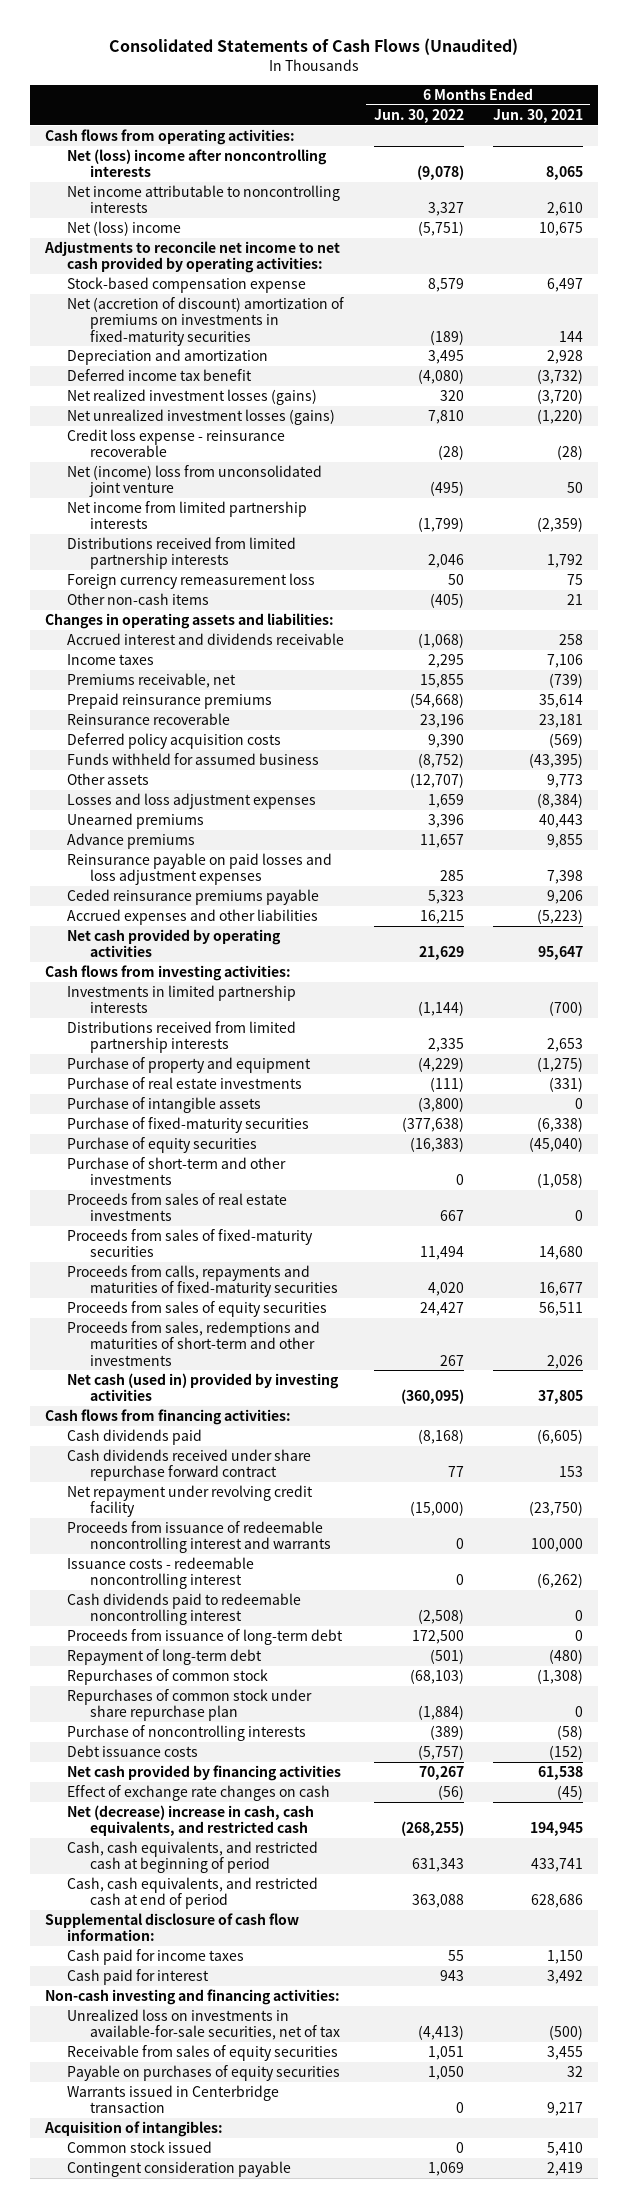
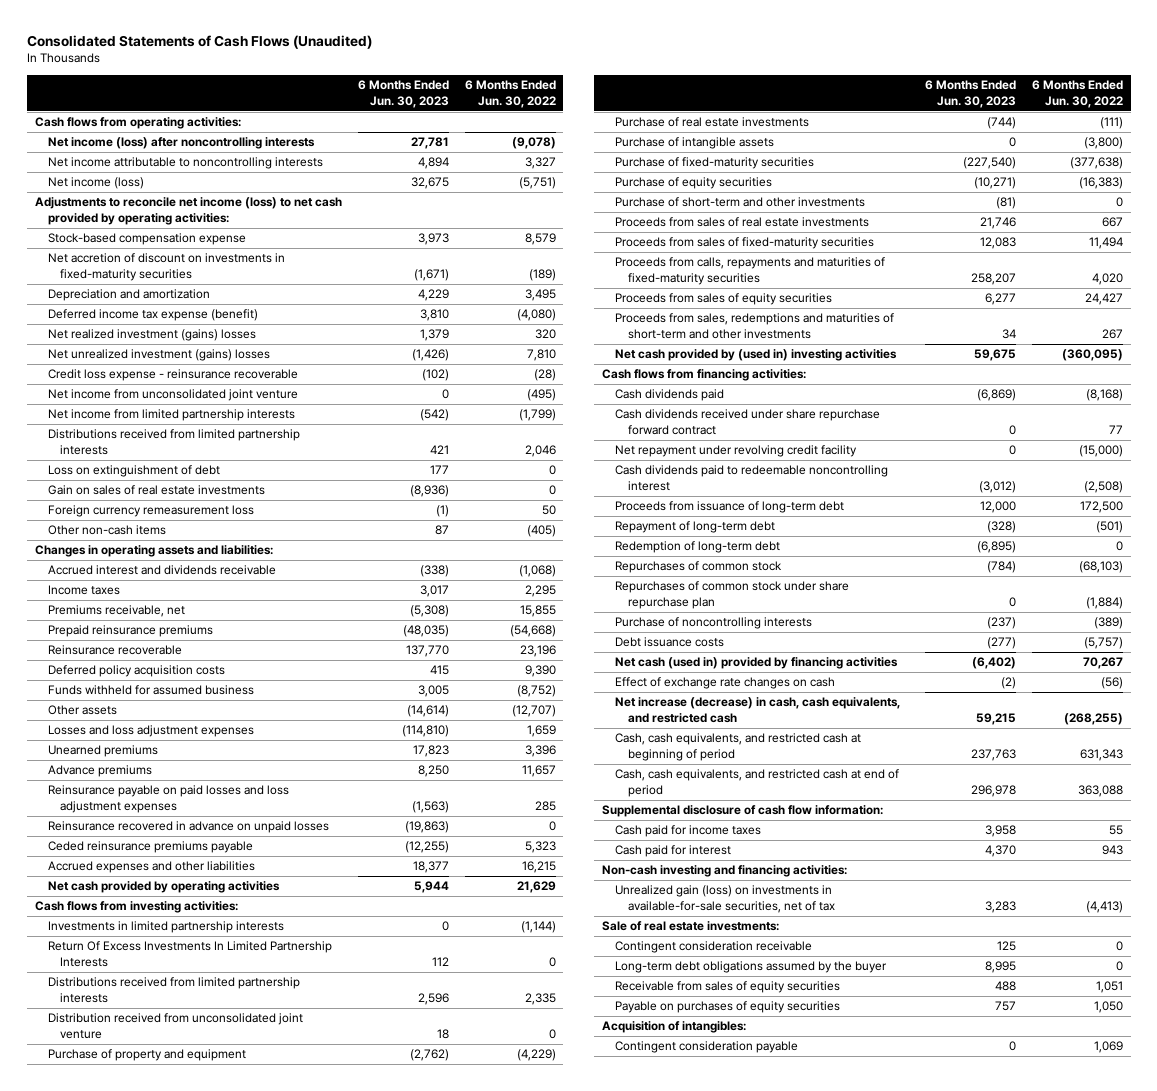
[493,108,584,123] Jun. 30, 2021 -> none
none -> [357,80,449,109] 6 Months Ended Jun. 30, 2023
[67,149,328,178] Net (loss) income after noncontrolling interests -> [47,137,315,150] Net income (loss) after noncontrolling interests
[67,221,182,237] Net (loss) income -> [47,177,144,190] Net income (loss)
[43,241,340,274] Adjustments to reconcile net income to net cash provided by operating activities: -> [34,197,342,226] Adjustments to reconcile net income (loss) to net cash provided by operating activities:
[67,297,345,346] Net (accretion of discount) amortization of premiums on investments in fixed-maturity securities -> [47,253,285,282] Net accretion of discount on investments in fixed-maturity securities
[67,369,253,382] Deferred income tax benefit -> [47,309,258,322] Deferred income tax expense (benefit)
[67,389,318,406] Net realized investment losses (gains) -> [47,329,256,342] Net realized investment (gains) losses
[67,409,336,426] Net unrealized investment losses (gains) -> [47,349,270,362] Net unrealized investment (gains) losses
[67,465,323,498] Net (income) loss from unconsolidated joint venture -> [47,389,298,402] Net income from unconsolidated joint venture
none -> [47,465,220,478] Loss on extinguishment of debt
none -> [47,485,265,496] Gain on sales of real estate investments
none -> [47,821,329,834] Reinsurance recovered in advance on unpaid losses
none -> [47,941,332,968] Return Of Excess Investments In Limited Partnership Interests
none -> [47,1013,303,1040] Distribution received from unconsolidated joint venture
[67,1373,340,1402] Net cash (used in) provided by investing activities -> [614,349,897,362] Net cash provided by (used in) investing activities
[67,1521,331,1554] Proceeds from issuance of redeemable noncontrolling interest and warrants -> none
[67,1557,255,1590] Issuance costs - redeemable noncontrolling interest -> none
none -> [614,541,780,554] Redemption of long-term debt
[67,1765,342,1782] Net cash provided by financing activities -> [614,657,898,670] Net cash (used in) provided by financing activities
[67,1805,315,1837] Net (decrease) increase in cash, cash equivalents, and restricted cash -> [614,697,900,724] Net increase (decrease) in cash, cash equivalents, and restricted cash
[67,2009,340,2041] Unrealized loss on investments in available-for-sale securities, net of tax -> [614,885,835,914] Unrealized gain (loss) on investments in available-for-sale securities, net of tax
none -> [601,921,779,932] Sale of real estate investments:
none -> [614,941,812,954] Contingent consideration receivable
none -> [614,961,887,974] Long-term debt obligations assumed by the buyer
[67,2085,280,2114] Warrants issued in Centerbridge transaction -> none
[67,2141,213,2154] Common stock issued -> none

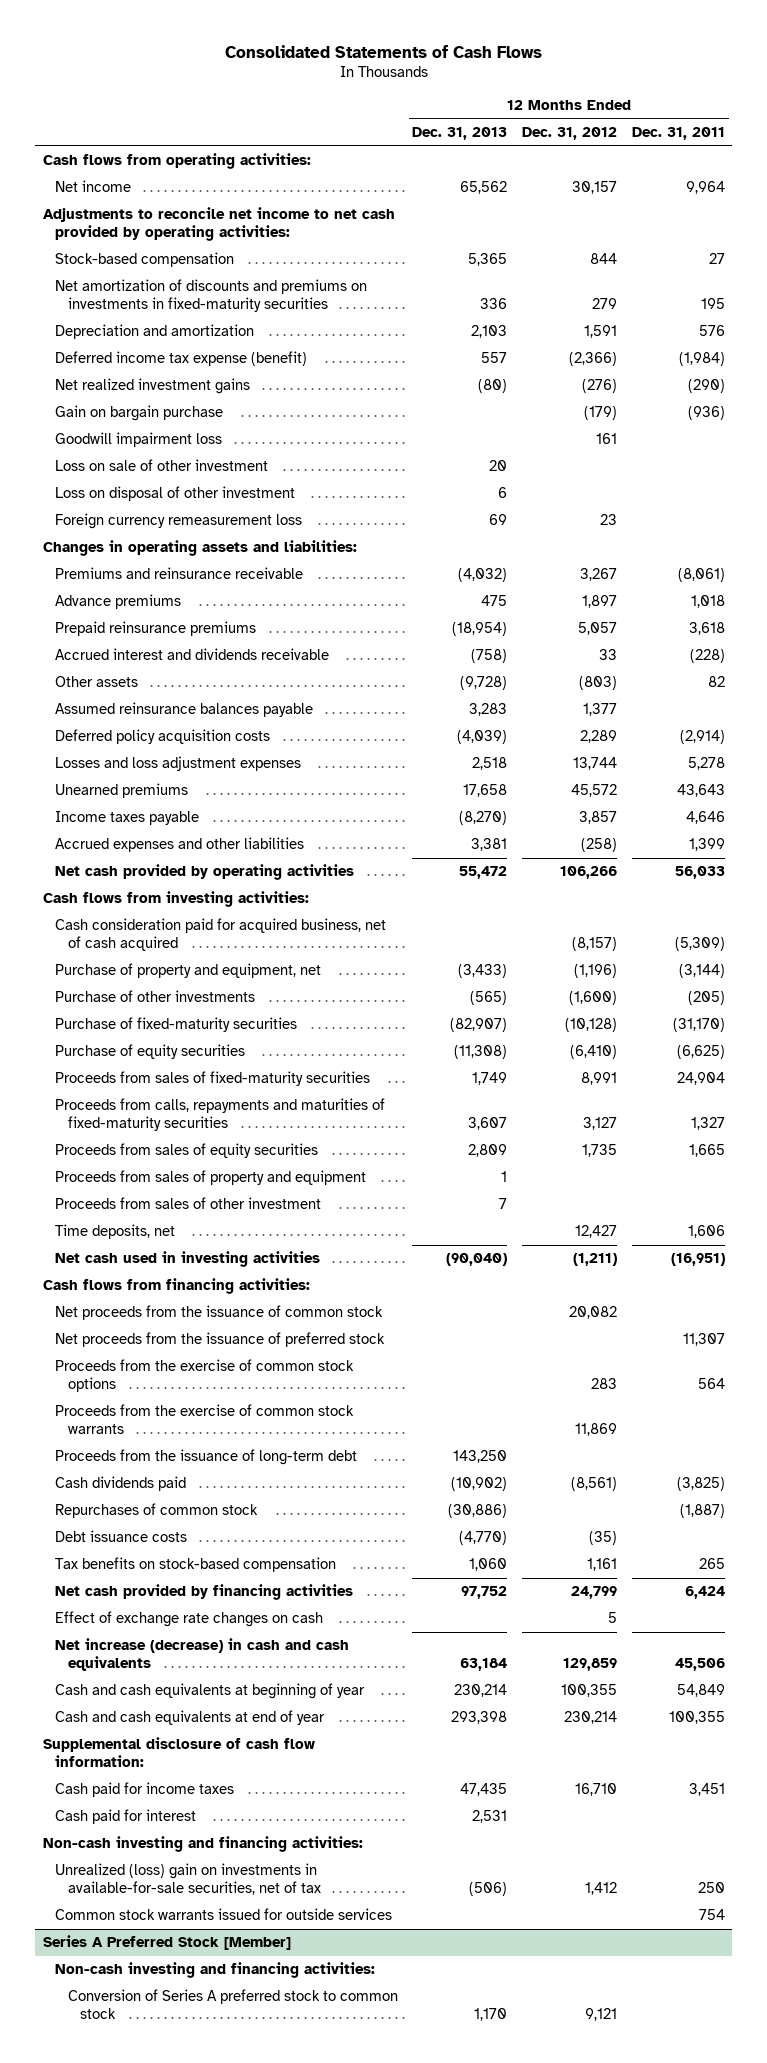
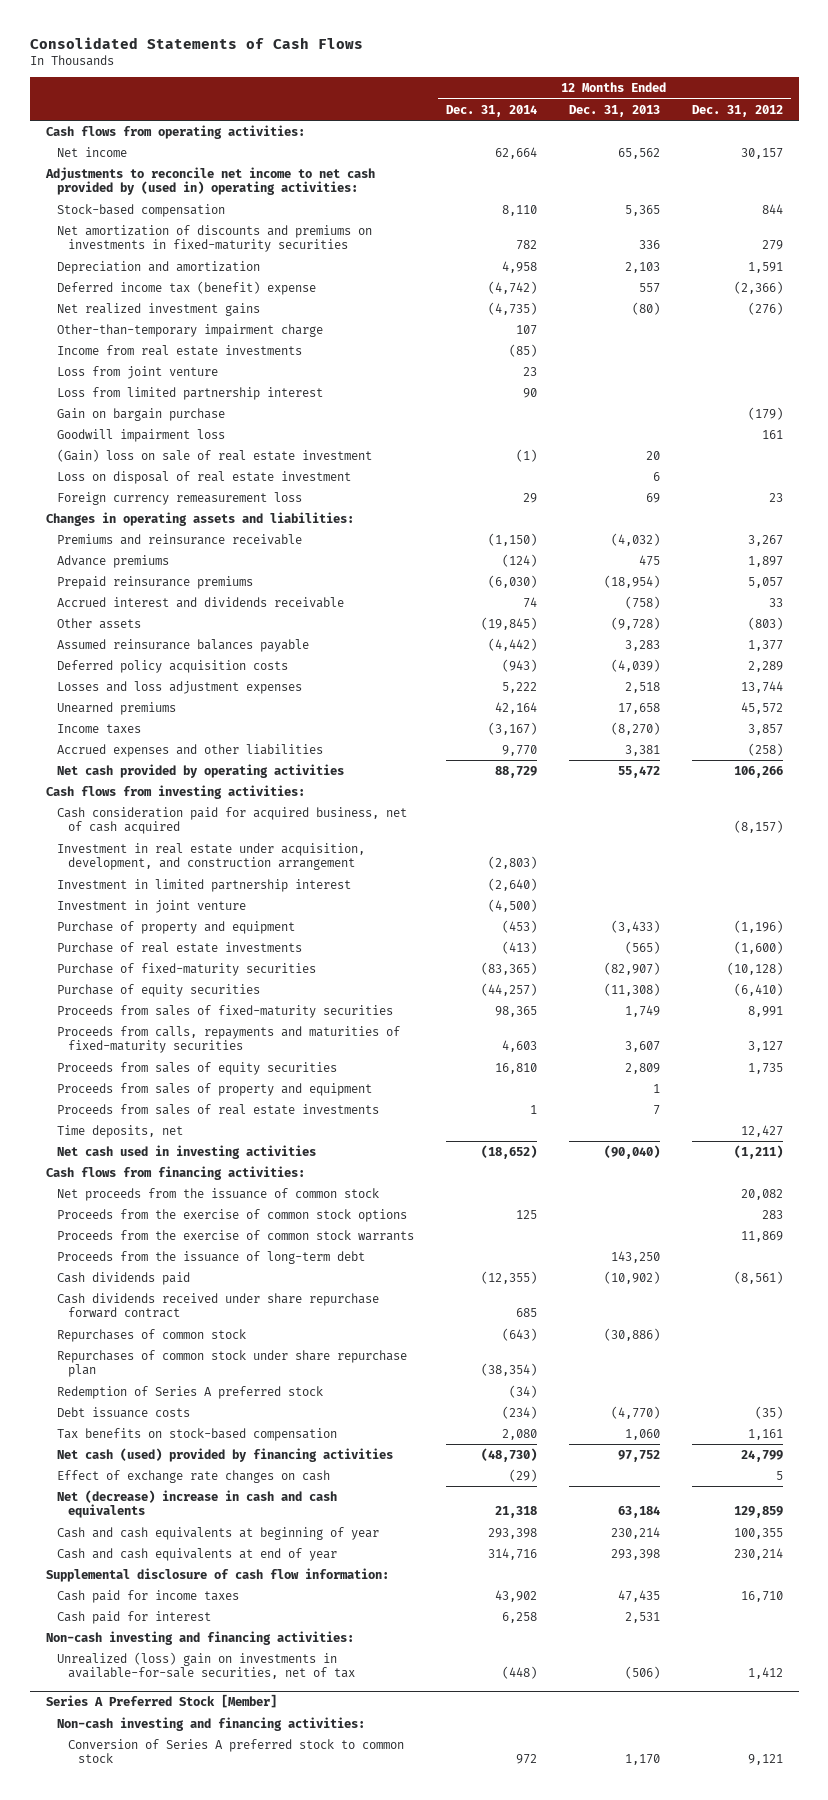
[631,127,725,141] Dec. 31, 2011 -> none
none -> [445,104,537,117] Dec. 31, 2014
[42,207,395,242] Adjustments to reconcile net income to net cash provided by operating activities: -> [44,166,375,196] Adjustments to reconcile net income to net cash provided by (used in) operating activities:
[55,351,308,367] Deferred income tax expense (benefit) -> [56,280,316,295] Deferred income tax (benefit) expense
none -> [56,323,323,337] Other-than-temporary impairment charge
none -> [56,344,302,356] Income from real estate investments
none -> [56,365,218,379] Loss from joint venture
none -> [56,386,323,400] Loss from limited partnership interest
[55,459,269,472] Loss on sale of other investment -> [56,448,372,462] (Gain) loss on sale of real estate investment
[55,486,296,502] Loss on disposal of other investment -> [56,470,351,484] Loss on disposal of real estate investment
[55,811,200,826] Income taxes payable -> [56,723,141,734] Income taxes
none -> [56,842,365,871] Investment in real estate under acquisition, development, and construction arrangement
none -> [56,878,351,892] Investment in limited partnership interest
none -> [56,899,246,913] Investment in joint venture
[55,963,322,979] Purchase of property and equipment, net -> [56,920,295,934] Purchase of property and equipment
[55,990,256,1003] Purchase of other investments -> [56,941,302,953] Purchase of real estate investments
[55,1197,322,1210] Proceeds from sales of other investment -> [56,1103,379,1115] Proceeds from sales of real estate investments
[55,1332,386,1348] Net proceeds from the issuance of preferred stock -> none
none -> [56,1292,379,1319] Cash dividends received under share repurchase forward contract
none -> [56,1349,407,1378] Repurchases of common stock under share repurchase plan
none -> [56,1385,323,1399] Redemption of Series A preferred stock
[55,1584,354,1601] Net cash provided by financing activities -> [56,1447,393,1462] Net cash (used) provided by financing activities
[55,1638,350,1672] Net increase (decrease) in cash and cash equivalents -> [56,1489,337,1519] Net (decrease) increase in cash and cash equivalents
[55,1908,393,1921] Common stock warrants issued for outside services -> none

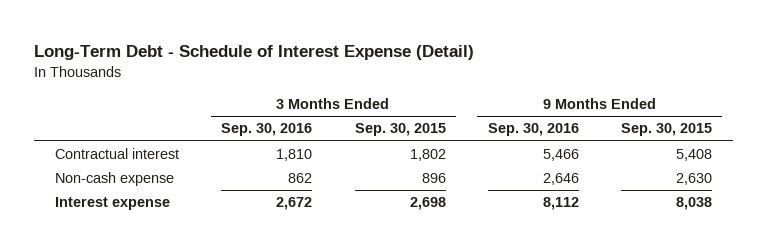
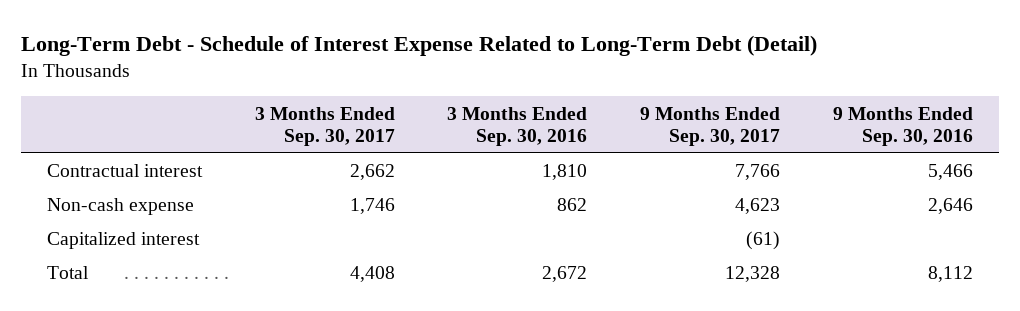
[34,45,475,61] Long-Term Debt - Schedule of Interest Expense (Detail) -> [20,34,817,56] Long-Term Debt - Schedule of Interest Expense Related to Long-Term Debt (Detail)
[354,123,446,137] Sep. 30, 2015 -> none
[620,123,712,137] Sep. 30, 2015 -> none
none -> [254,106,395,146] 3 Months Ended Sep. 30, 2017
none -> [639,106,780,146] 9 Months Ended Sep. 30, 2017
none -> [47,232,201,250] Capitalized interest
[55,197,171,211] Interest expense -> [47,266,90,280] Total

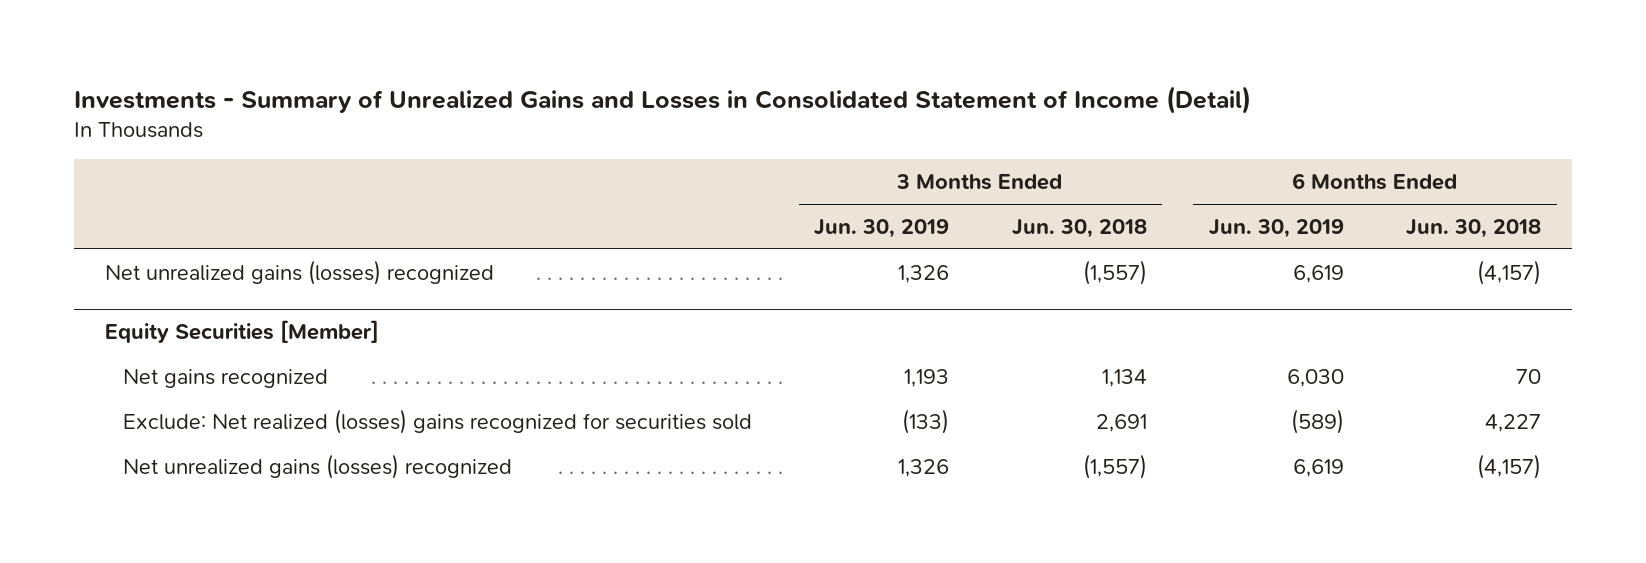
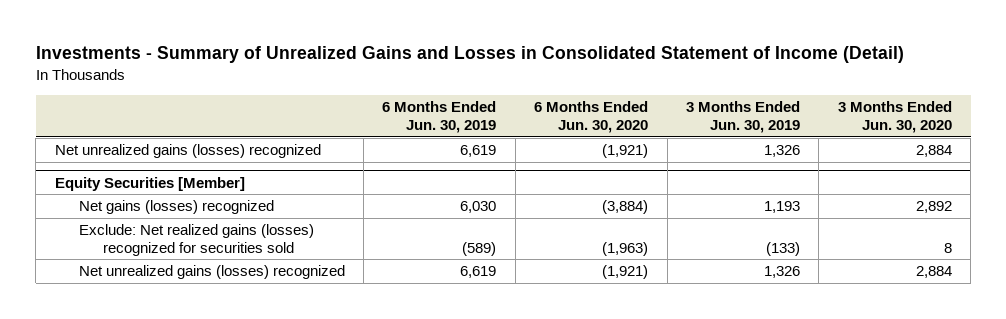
[1011,218,1147,238] Jun. 30, 2018 -> none
[1406,218,1542,238] Jun. 30, 2018 -> none
none -> [534,101,649,134] 6 Months Ended Jun. 30, 2020
none -> [837,101,952,134] 3 Months Ended Jun. 30, 2020
[122,368,328,388] Net gains recognized -> [78,200,274,215] Net gains (losses) recognized
[122,408,752,434] Exclude: Net realized (losses) gains recognized for securities sold -> [78,224,314,256] Exclude: Net realized gains (losses) recognized for securities sold

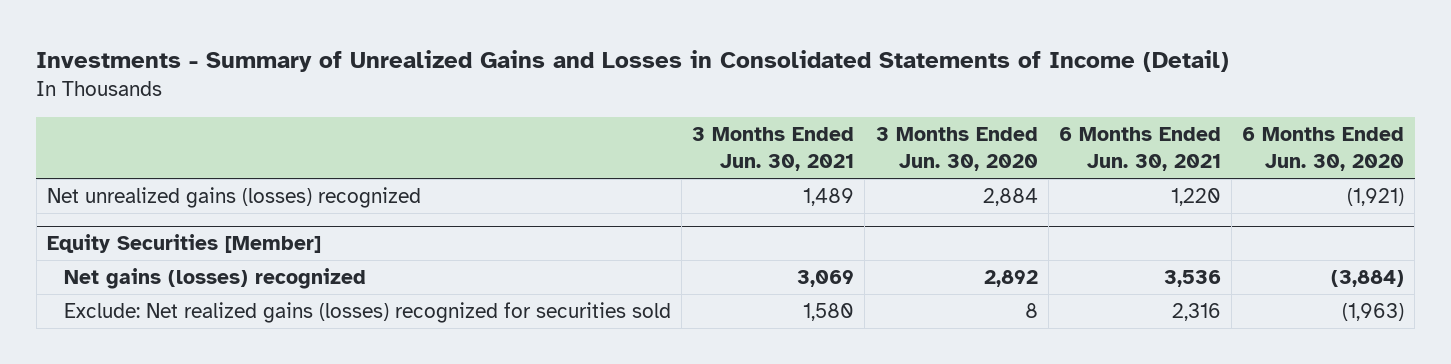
[35,46,904,64] Investments - Summary of Unrealized Gains and Losses in Consolidated Statement of Income (Detail) -> [36,50,1230,73] Investments - Summary of Unrealized Gains and Losses in Consolidated Statements of Income (Detail)
[382,101,497,134] 6 Months Ended Jun. 30, 2019 -> none
[685,101,800,134] 3 Months Ended Jun. 30, 2019 -> none
none -> [692,127,855,172] 3 Months Ended Jun. 30, 2021
none -> [1058,127,1221,172] 6 Months Ended Jun. 30, 2021
[78,265,345,280] Net unrealized gains (losses) recognized -> none

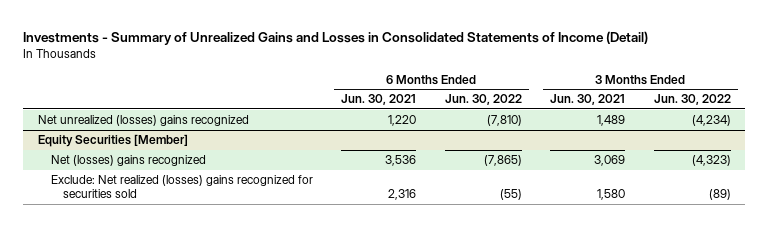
[875,127,1038,172] 3 Months Ended Jun. 30, 2020 -> none
[1242,127,1405,172] 6 Months Ended Jun. 30, 2020 -> none
none -> [444,94,522,106] Jun. 30, 2022
none -> [653,94,731,106] Jun. 30, 2022
[46,187,421,209] Net unrealized gains (losses) recognized -> [37,115,249,127] Net unrealized (losses) gains recognized
[63,268,366,290] Net gains (losses) recognized -> [50,155,206,167] Net (losses) gains recognized
[63,302,671,324] Exclude: Net realized gains (losses) recognized for securities sold -> [50,175,313,199] Exclude: Net realized (losses) gains recognized for securities sold

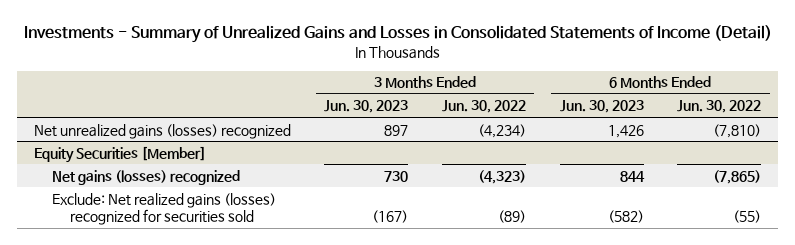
[341,94,417,106] Jun. 30, 2021 -> none
[550,94,626,106] Jun. 30, 2021 -> none
none -> [324,100,409,114] Jun. 30, 2023
none -> [559,100,644,114] Jun. 30, 2023
[37,115,249,127] Net unrealized (losses) gains recognized -> [33,123,291,139] Net unrealized gains (losses) recognized
[50,155,206,167] Net (losses) gains recognized -> [51,169,240,185] Net gains (losses) recognized
[50,175,313,199] Exclude: Net realized (losses) gains recognized for securities sold -> [51,192,276,226] Exclude: Net realized gains (losses) recognized for securities sold

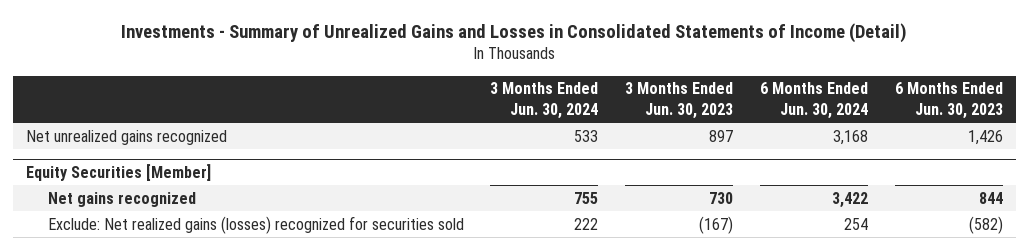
[442,100,527,114] Jun. 30, 2022 -> none
[677,100,762,114] Jun. 30, 2022 -> none
none -> [490,82,599,119] 3 Months Ended Jun. 30, 2024
none -> [759,82,868,119] 6 Months Ended Jun. 30, 2024
[33,123,291,139] Net unrealized gains (losses) recognized -> [26,129,228,145] Net unrealized gains recognized
[51,169,240,185] Net gains (losses) recognized -> [47,191,196,207] Net gains recognized

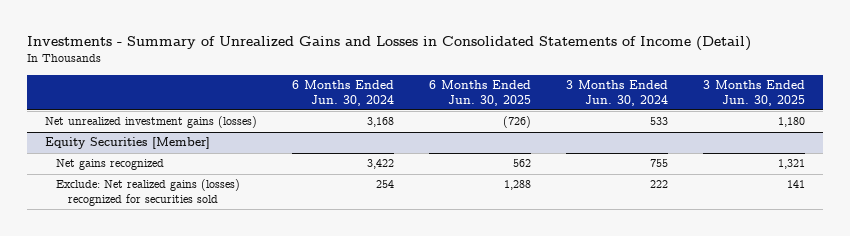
[625,82,734,119] 3 Months Ended Jun. 30, 2023 -> none
[894,82,1003,119] 6 Months Ended Jun. 30, 2023 -> none
none -> [429,80,532,106] 6 Months Ended Jun. 30, 2025
none -> [703,80,806,106] 3 Months Ended Jun. 30, 2025
[26,129,228,145] Net unrealized gains recognized -> [44,116,257,129] Net unrealized investment gains (losses)

